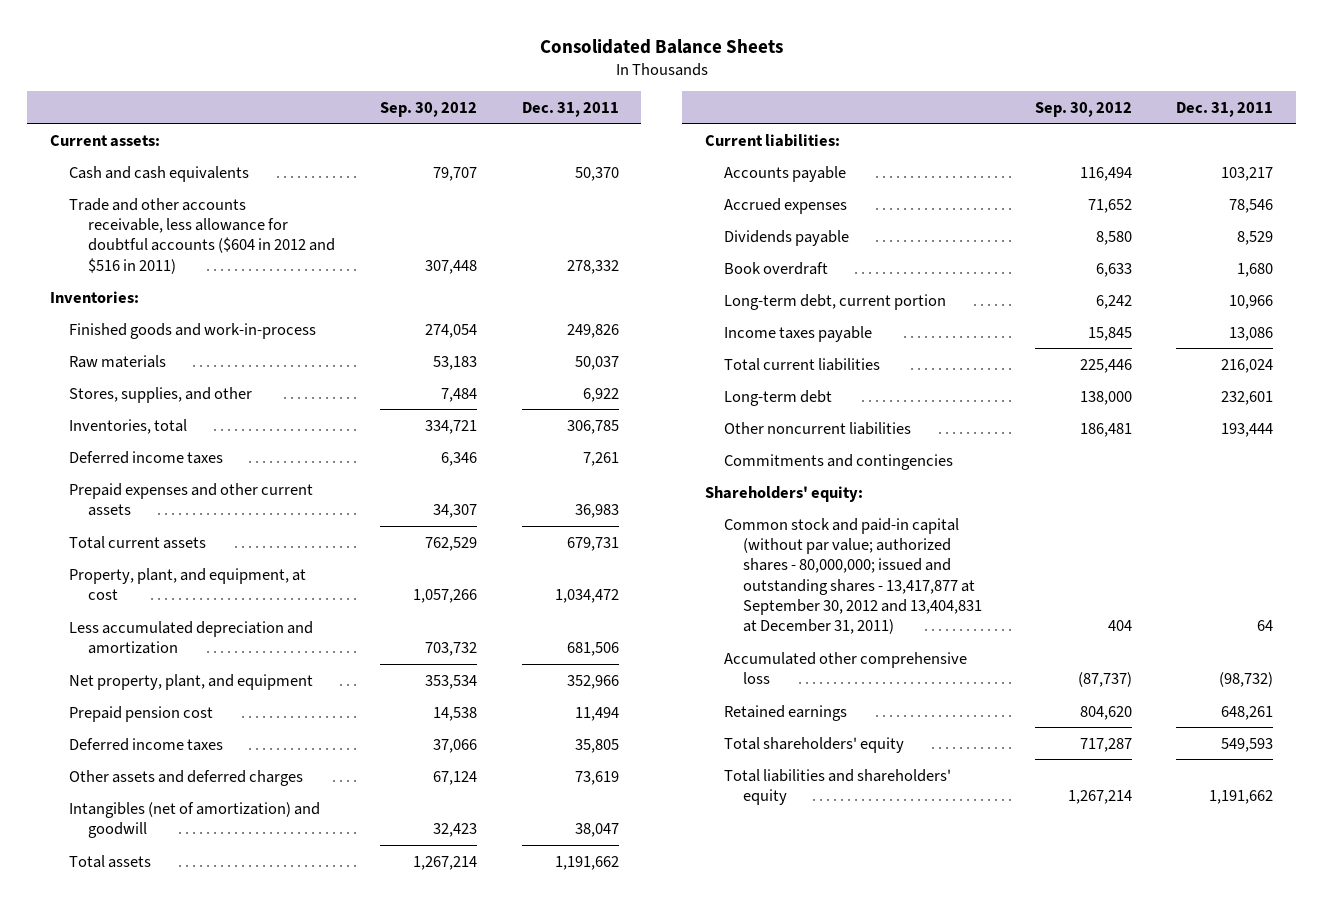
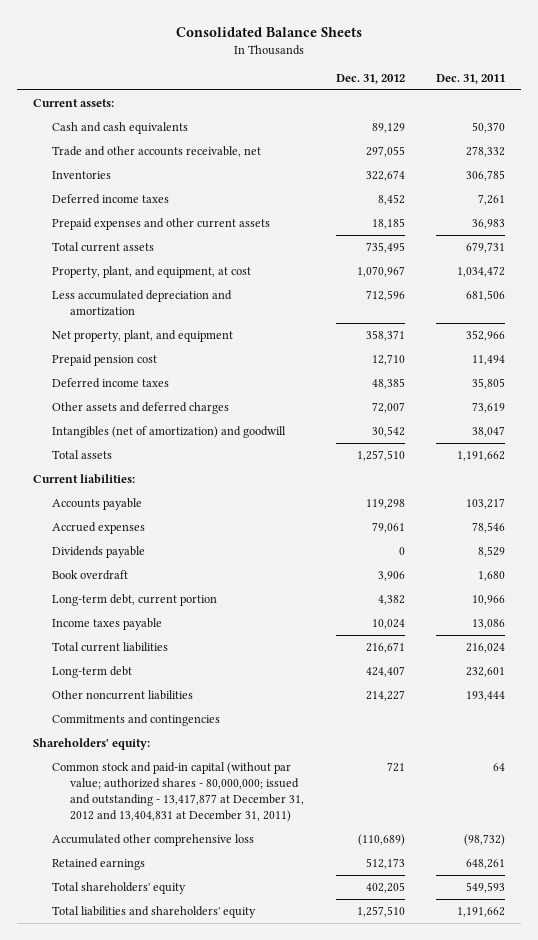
[379,101,477,117] Sep. 30, 2012 -> none
none -> [335,74,405,85] Dec. 31, 2012
[49,290,139,303] Inventories: -> none
[68,322,316,339] Finished goods and work-in-process -> none
[68,354,166,368] Raw materials -> none
[68,386,252,403] Stores, supplies, and other -> none
[68,197,335,274] Trade and other accounts receivable, less allowance for doubtful accounts ($604 in 2012 and $516 in 2011) -> [51,145,261,157] Trade and other accounts receivable, net
[68,418,187,434] Inventories, total -> [51,170,111,179] Inventories
[723,517,982,635] Common stock and paid-in capital (without par value; authorized shares - 80,000,000; issued and outstanding shares - 13,417,877 at September 30, 2012 and 13,404,831 at December 31, 2011) -> [51,761,305,823] Common stock and paid-in capital (without par value; authorized shares - 80,000,000; issued and outstanding - 13,417,877 at December 31, 2012 and 13,404,831 at December 31, 2011)

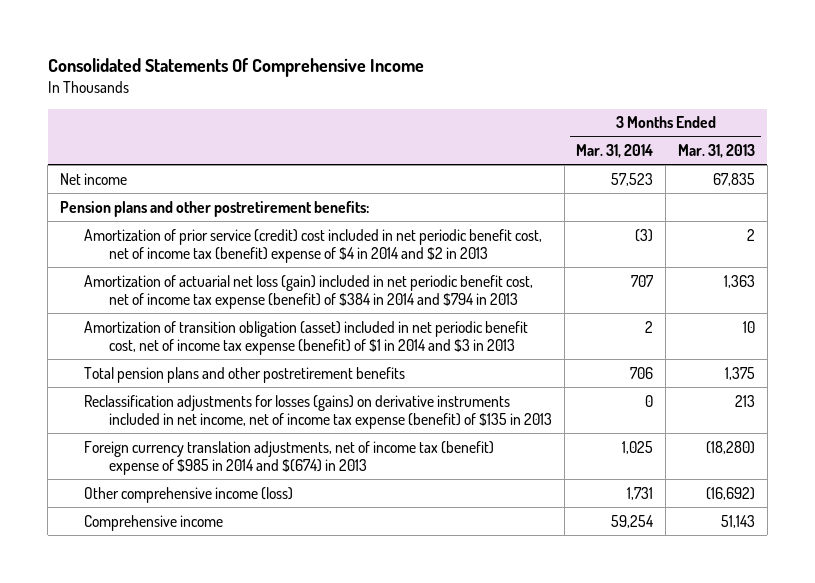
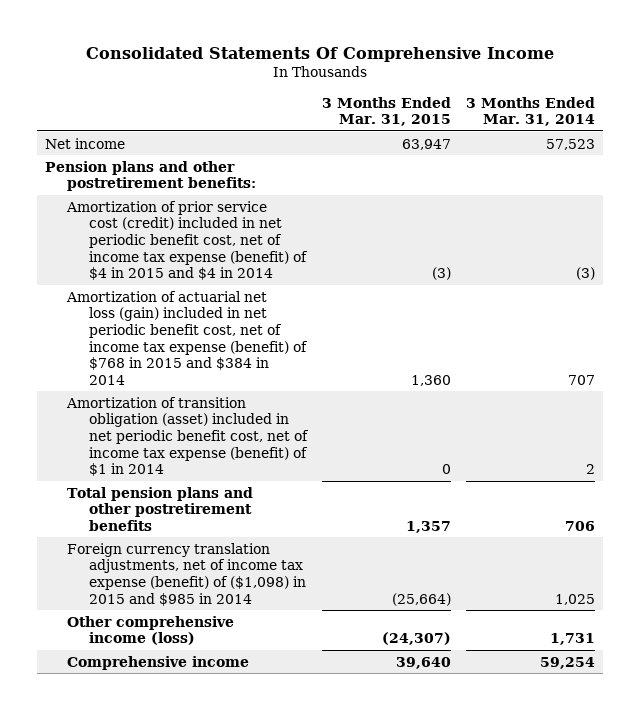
[677,144,755,159] Mar. 31, 2013 -> none
none -> [322,96,452,127] 3 Months Ended Mar. 31, 2015
[84,228,543,264] Amortization of prior service (credit) cost included in net periodic benefit cost, net of income tax (benefit) expense of $4 in 2014 and $2 in 2013 -> [65,200,308,281] Amortization of prior service cost (credit) included in net periodic benefit cost, net of income tax expense (benefit) of $4 in 2015 and $4 in 2014
[84,274,534,310] Amortization of actuarial net loss (gain) included in net periodic benefit cost, net of income tax expense (benefit) of $384 in 2014 and $794 in 2013 -> [65,290,308,385] Amortization of actuarial net loss (gain) included in net periodic benefit cost, net of income tax expense (benefit) of $768 in 2015 and $384 in 2014
[84,320,529,356] Amortization of transition obligation (asset) included in net periodic benefit cost, net of income tax expense (benefit) of $1 in 2014 and $3 in 2013 -> [65,396,309,477] Amortization of transition obligation (asset) included in net periodic benefit cost, net of income tax expense (benefit) of $1 in 2014
[84,394,552,430] Reclassification adjustments for losses (gains) on derivative instruments included in net income, net of income tax expense (benefit) of $135 in 2013 -> none
[84,440,495,476] Foreign currency translation adjustments, net of income tax (benefit) expense of $985 in 2014 and $(674) in 2013 -> [66,542,306,606] Foreign currency translation adjustments, net of income tax expense (benefit) of ($1,098) in 2015 and $985 in 2014

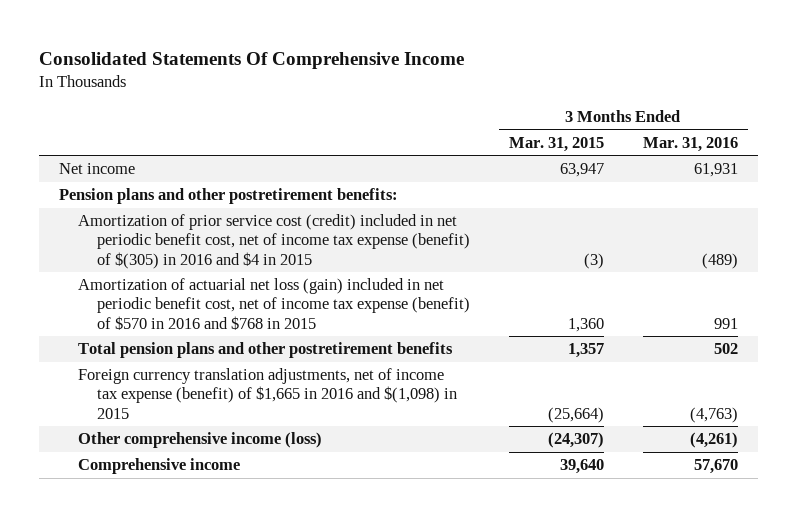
[466,96,596,127] 3 Months Ended Mar. 31, 2014 -> none
none -> [643,136,739,152] Mar. 31, 2016
[65,396,309,477] Amortization of transition obligation (asset) included in net periodic benefit cost, net of income tax expense (benefit) of $1 in 2014 -> none
[65,200,308,281] Amortization of prior service cost (credit) included in net periodic benefit cost, net of income tax expense (benefit) of $4 in 2015 and $4 in 2014 -> [77,214,470,269] Amortization of prior service cost (credit) included in net periodic benefit cost, net of income tax expense (benefit) of $(305) in 2016 and $4 in 2015
[65,290,308,385] Amortization of actuarial net loss (gain) included in net periodic benefit cost, net of income tax expense (benefit) of $768 in 2015 and $384 in 2014 -> [77,278,470,330] Amortization of actuarial net loss (gain) included in net periodic benefit cost, net of income tax expense (benefit) of $570 in 2016 and $768 in 2015
[66,542,306,606] Foreign currency translation adjustments, net of income tax expense (benefit) of ($1,098) in 2015 and $985 in 2014 -> [77,368,457,419] Foreign currency translation adjustments, net of income tax expense (benefit) of $1,665 in 2016 and $(1,098) in 2015

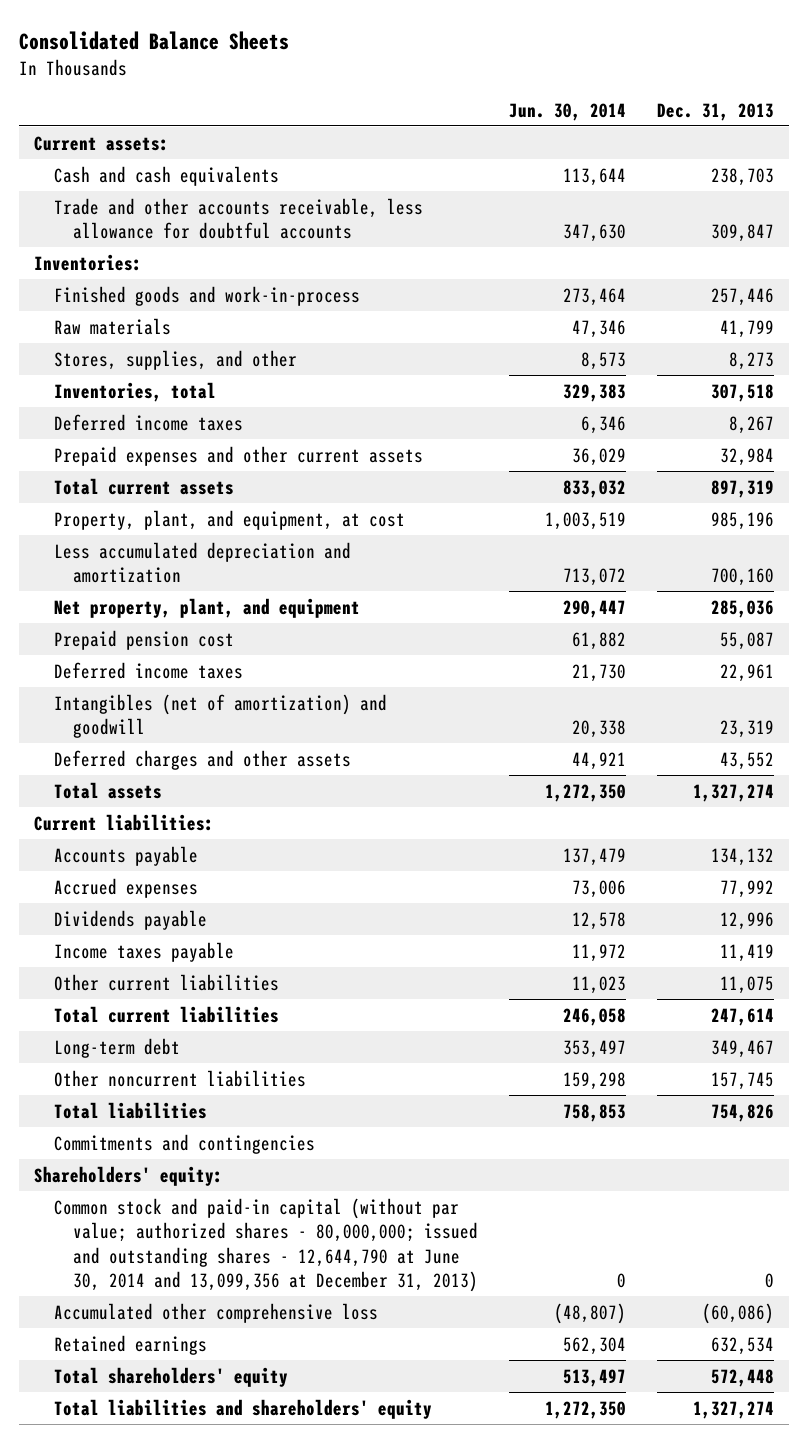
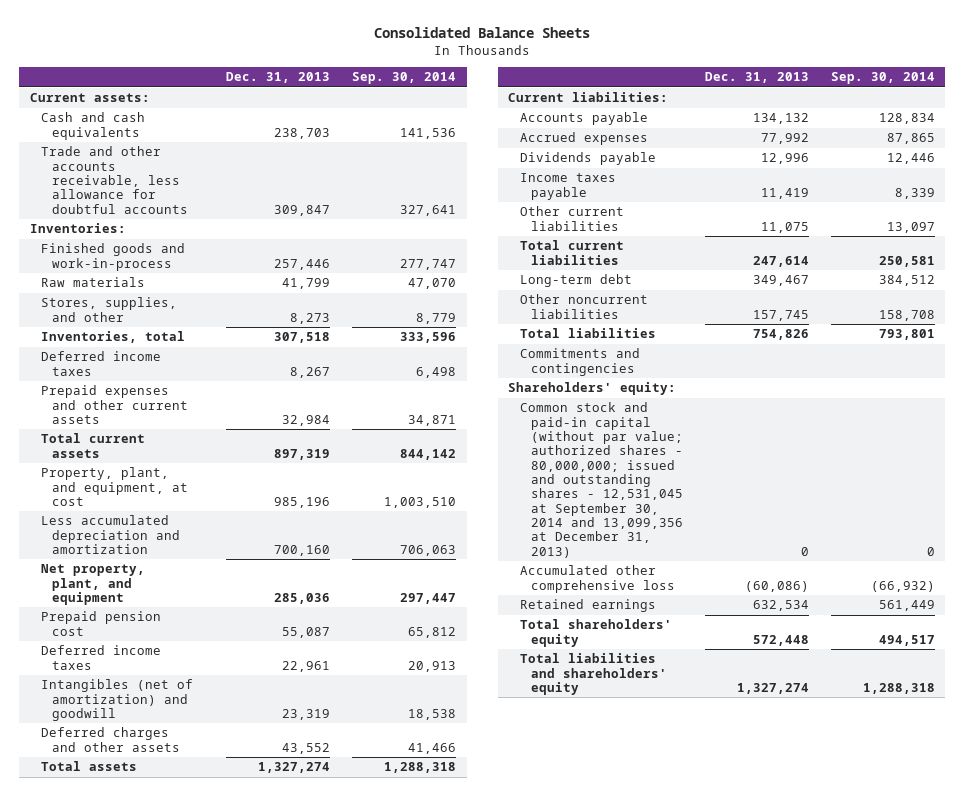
[508,102,626,121] Jun. 30, 2014 -> none
none -> [351,72,456,85] Sep. 30, 2014
[53,1197,478,1293] Common stock and paid-in capital (without par value; authorized shares - 80,000,000; issued and outstanding shares - 12,644,790 at June 30, 2014 and 13,099,356 at December 31, 2013) -> [519,402,684,558] Common stock and paid-in capital (without par value; authorized shares - 80,000,000; issued and outstanding shares - 12,531,045 at September 30, 2014 and 13,099,356 at December 31, 2013)

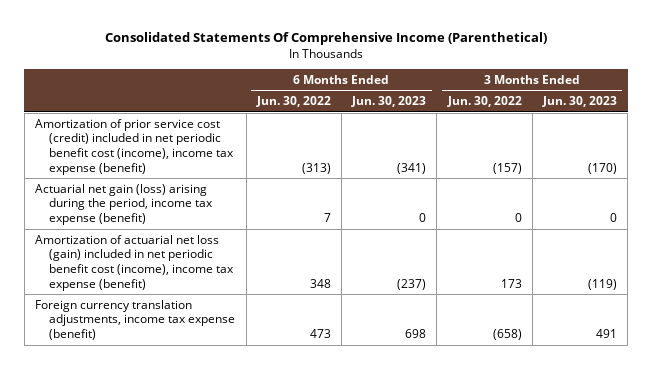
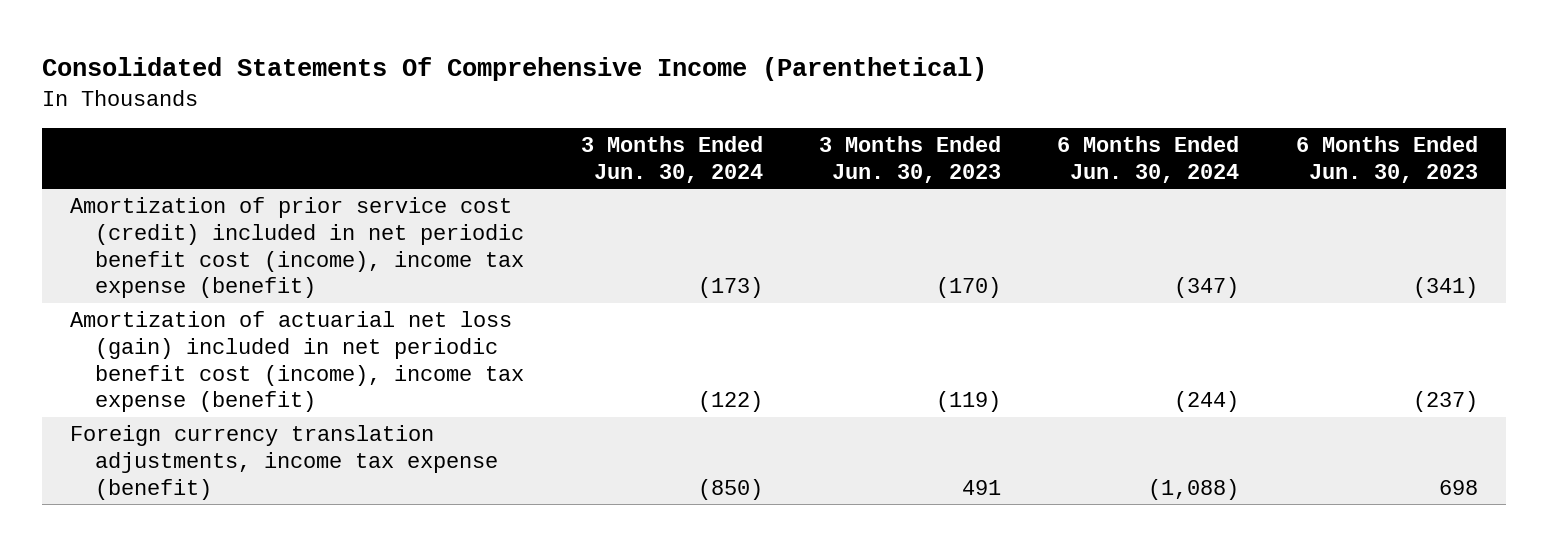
[255,95,331,107] Jun. 30, 2022 -> none
[446,95,522,107] Jun. 30, 2022 -> none
none -> [580,136,763,183] 3 Months Ended Jun. 30, 2024
none -> [1057,136,1240,183] 6 Months Ended Jun. 30, 2024
[35,183,214,225] Actuarial net gain (loss) arising during the period, income tax expense (benefit) -> none

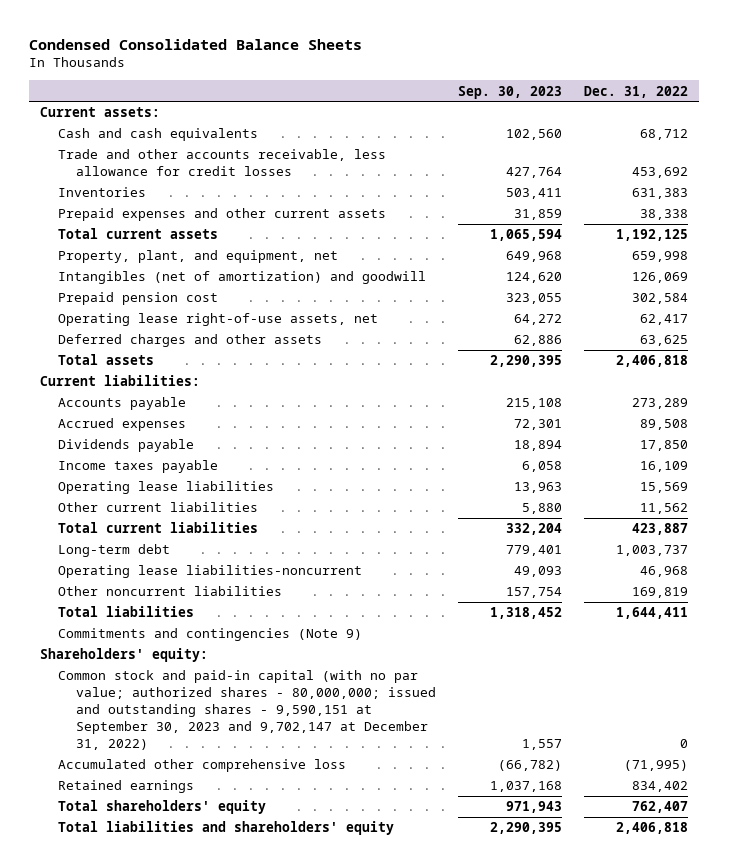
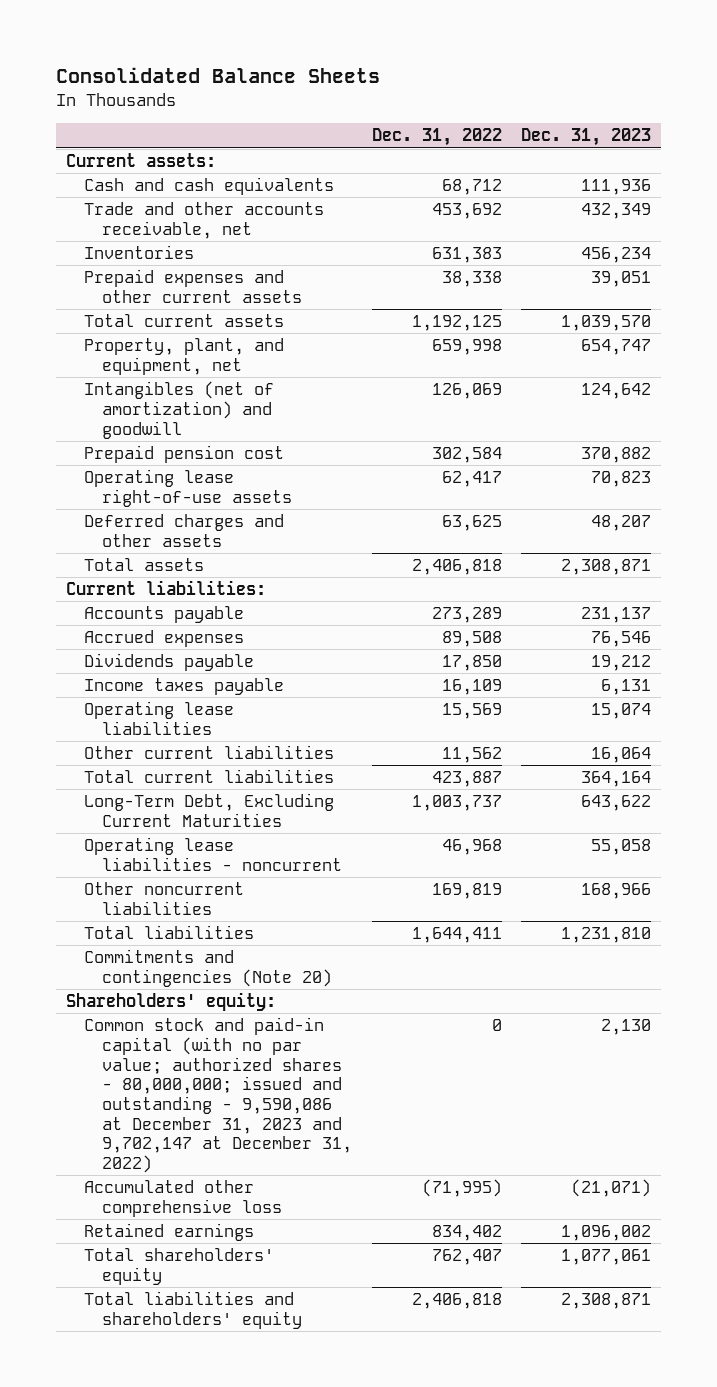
[29,38,363,50] Condensed Consolidated Balance Sheets -> [56,66,381,83] Consolidated Balance Sheets
[458,85,563,99] Sep. 30, 2023 -> none
none -> [521,128,652,147] Dec. 31, 2023
[58,149,387,177] Trade and other accounts receivable, less allowance for credit losses -> [84,202,325,239] Trade and other accounts receivable, net
[58,313,379,327] Operating lease right-of-use assets, net -> [84,469,293,507] Operating lease right-of-use assets
[58,544,171,558] Long-term debt -> [84,793,335,827] Long-Term Debt, Excluding Current Maturities
[58,565,363,579] Operating lease liabilities-noncurrent -> [84,837,343,871] Operating lease liabilities - noncurrent
[58,628,363,642] Commitments and contingencies (Note 9) -> [84,949,333,987] Commitments and contingencies (Note 20)
[58,670,436,750] Common stock and paid-in capital (with no par value; authorized shares - 80,000,000; issued and outstanding shares - 9,590,151 at September 30, 2023 and 9,702,147 at December 31, 2022) -> [84,1017,353,1174] Common stock and paid-in capital (with no par value; authorized shares - 80,000,000; issued and outstanding - 9,590,086 at December 31, 2023 and 9,702,147 at December 31, 2022)

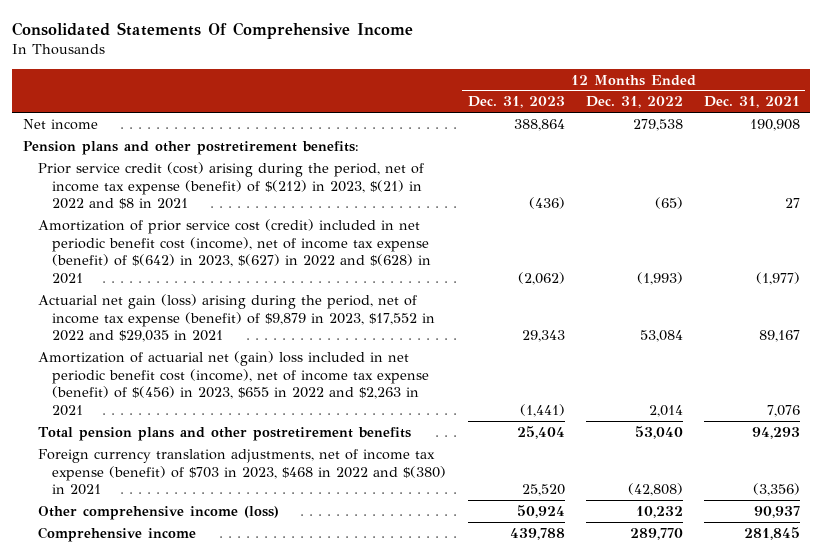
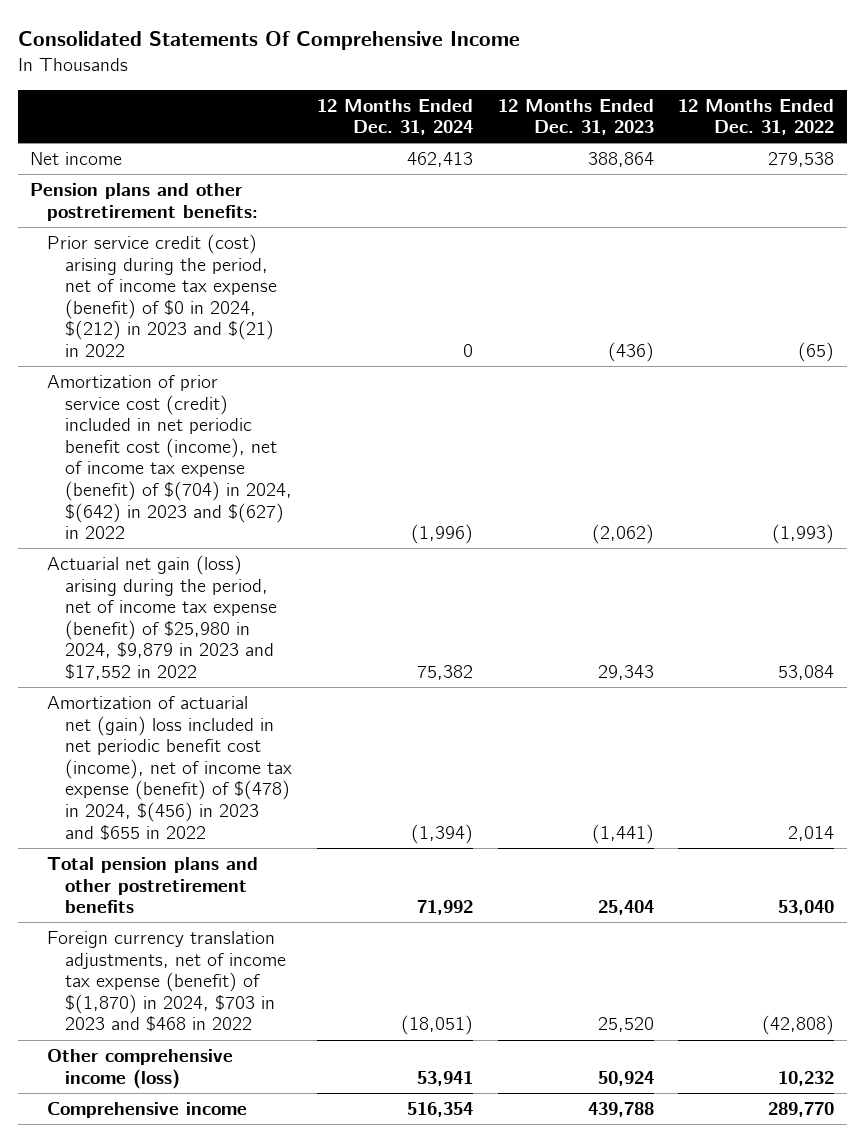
[703,96,800,109] Dec. 31, 2021 -> none
none -> [316,98,473,136] 12 Months Ended Dec. 31, 2024
[37,161,424,210] Prior service credit (cost) arising during the period, net of income tax expense (benefit) of $(212) in 2023, $(21) in 2022 and $8 in 2021 -> [47,233,277,357] Prior service credit (cost) arising during the period, net of income tax expense (benefit) of $0 in 2024, $(212) in 2023 and $(21) in 2022
[37,218,432,285] Amortization of prior service cost (credit) included in net periodic benefit cost (income), net of income tax expense (benefit) of $(642) in 2023, $(627) in 2022 and $(628) in 2021 -> [47,374,292,540] Amortization of prior service cost (credit) included in net periodic benefit cost (income), net of income tax expense (benefit) of $(704) in 2024, $(642) in 2023 and $(627) in 2022
[37,293,436,343] Actuarial net gain (loss) arising during the period, net of income tax expense (benefit) of $9,879 in 2023, $17,552 in 2022 and $29,035 in 2021 -> [47,554,277,680] Actuarial net gain (loss) arising during the period, net of income tax expense (benefit) of $25,980 in 2024, $9,879 in 2023 and $17,552 in 2022
[37,350,430,417] Amortization of actuarial net (gain) loss included in net periodic benefit cost (income), net of income tax expense (benefit) of $(456) in 2023, $655 in 2022 and $2,263 in 2021 -> [47,695,292,840] Amortization of actuarial net (gain) loss included in net periodic benefit cost (income), net of income tax expense (benefit) of $(478) in 2024, $(456) in 2023 and $655 in 2022
[37,448,447,496] Foreign currency translation adjustments, net of income tax expense (benefit) of $703 in 2023, $468 in 2022 and $(380) in 2021 -> [47,930,286,1032] Foreign currency translation adjustments, net of income tax expense (benefit) of $(1,870) in 2024, $703 in 2023 and $468 in 2022

